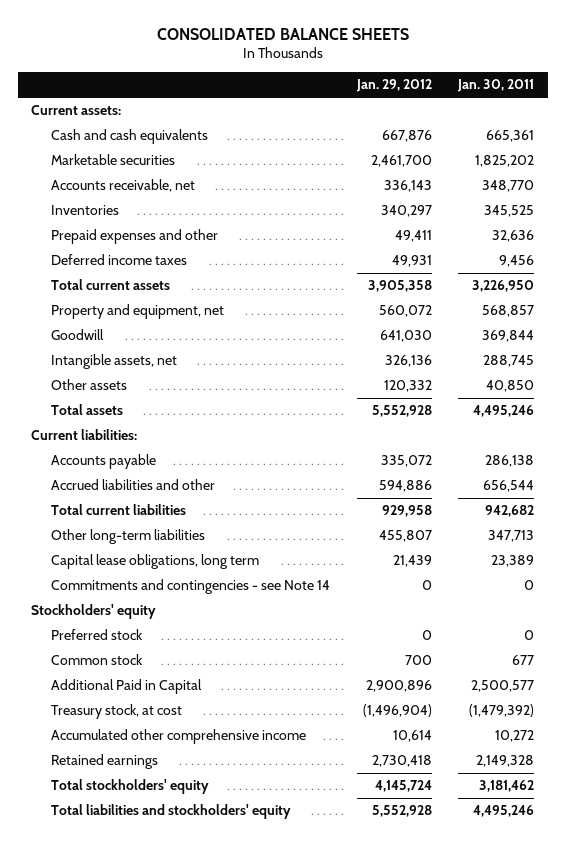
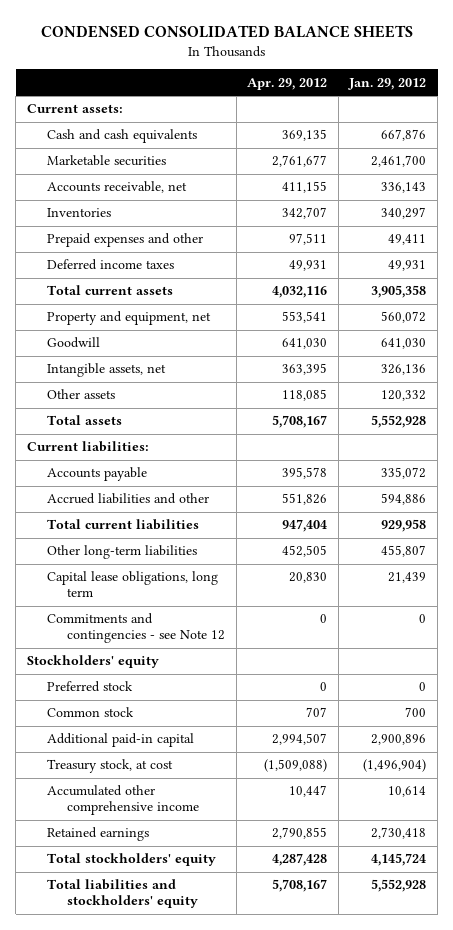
[156,27,409,40] CONSOLIDATED BALANCE SHEETS -> [40,24,413,38] CONDENSED CONSOLIDATED BALANCE SHEETS
[457,79,535,93] Jan. 30, 2011 -> none
none -> [247,77,328,90] Apr. 29, 2012
[51,579,331,595] Commitments and contingencies - see Note 14 -> [46,613,226,644] Commitments and contingencies - see Note 12
[51,679,203,695] Additional Paid in Capital -> [46,733,194,748] Additional paid-in capital

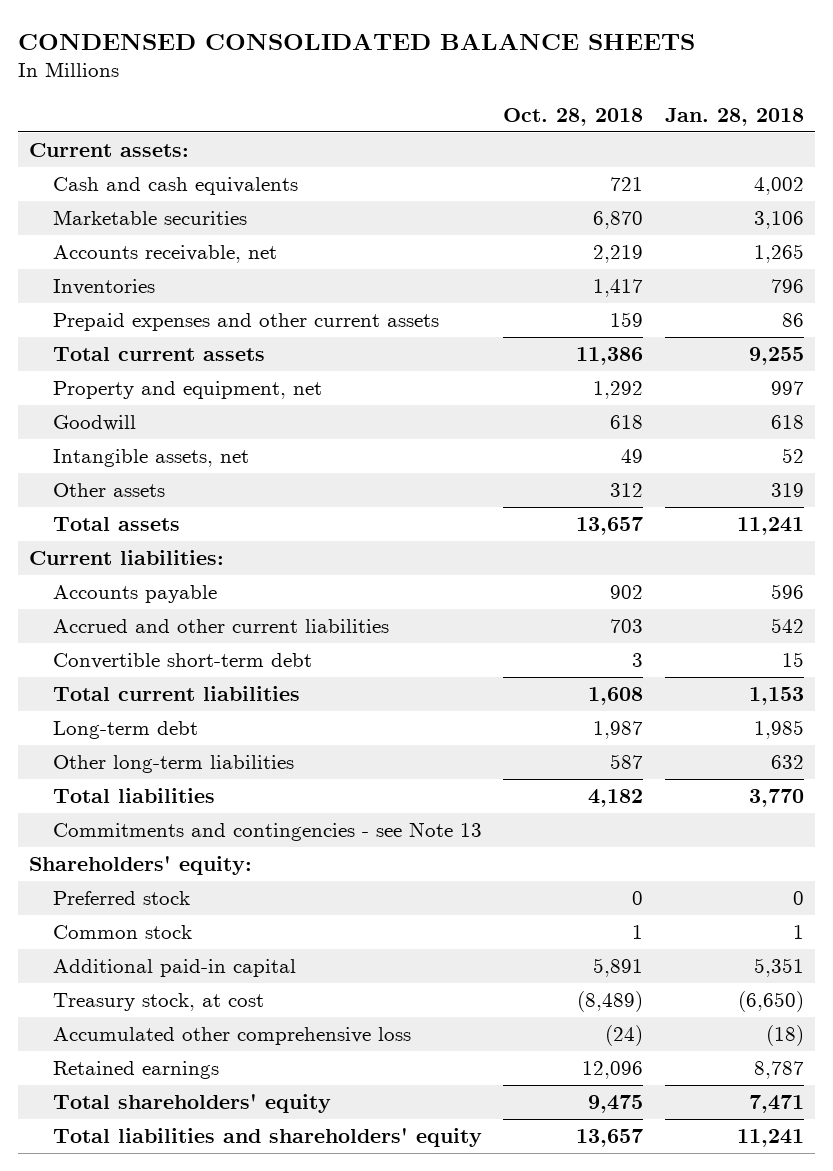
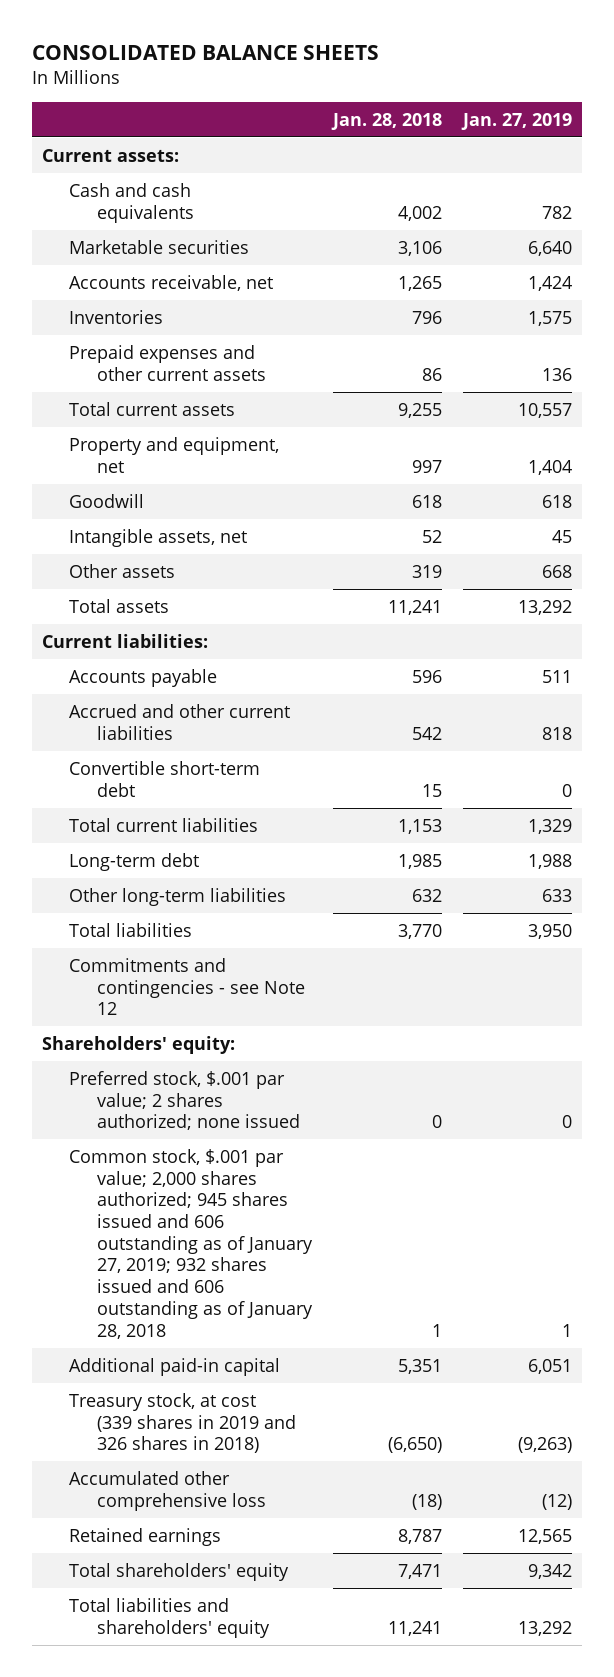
[17,32,695,50] CONDENSED CONSOLIDATED BALANCE SHEETS -> [31,44,379,60] CONSOLIDATED BALANCE SHEETS
[503,107,644,126] Oct. 28, 2018 -> none
none -> [460,112,572,130] Jan. 27, 2019
[52,822,482,842] Commitments and contingencies - see Note 13 -> [69,957,305,1016] Commitments and contingencies - see Note 12
[52,891,190,906] Preferred stock -> [69,1070,300,1131] Preferred stock, $.001 par value; 2 shares authorized; none issued
[52,925,192,940] Common stock -> [69,1148,313,1339] Common stock, $.001 par value; 2,000 shares authorized; 945 shares issued and 606 outstanding as of January 27, 2019; 932 shares issued and 606 outstanding as of January 28, 2018
[52,993,264,1012] Treasury stock, at cost -> [69,1392,296,1454] Treasury stock, at cost (339 shares in 2019 and 326 shares in 2018)

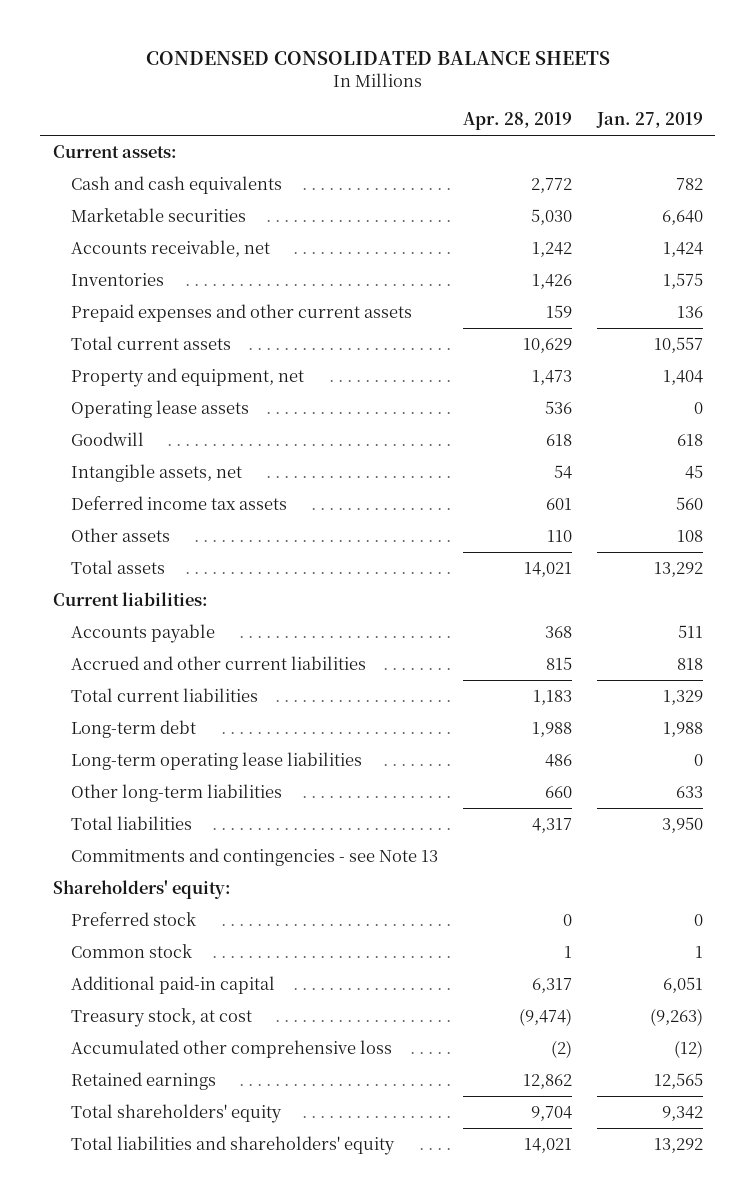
[31,44,379,60] CONSOLIDATED BALANCE SHEETS -> [145,51,610,66] CONDENSED CONSOLIDATED BALANCE SHEETS
[330,112,442,130] Jan. 28, 2018 -> none
none -> [462,112,572,131] Apr. 28, 2019
none -> [71,399,250,418] Operating lease assets
none -> [71,495,288,510] Deferred income tax assets
[541,564,572,578] 668 -> [676,529,703,542] 108
[69,760,261,797] Convertible short-term debt -> none
none -> [71,751,363,770] Long-term operating lease liabilities
[69,957,305,1016] Commitments and contingencies - see Note 12 -> [71,847,439,866] Commitments and contingencies - see Note 13
[69,1070,300,1131] Preferred stock, $.001 par value; 2 shares authorized; none issued -> [71,911,197,926] Preferred stock
[69,1148,313,1339] Common stock, $.001 par value; 2,000 shares authorized; 945 shares issued and 606 outstanding as of January 27, 2019; 932 shares issued and 606 outstanding as of January 28, 2018 -> [71,943,193,958] Common stock
[69,1392,296,1454] Treasury stock, at cost (339 shares in 2019 and 326 shares in 2018) -> [71,1007,253,1027] Treasury stock, at cost

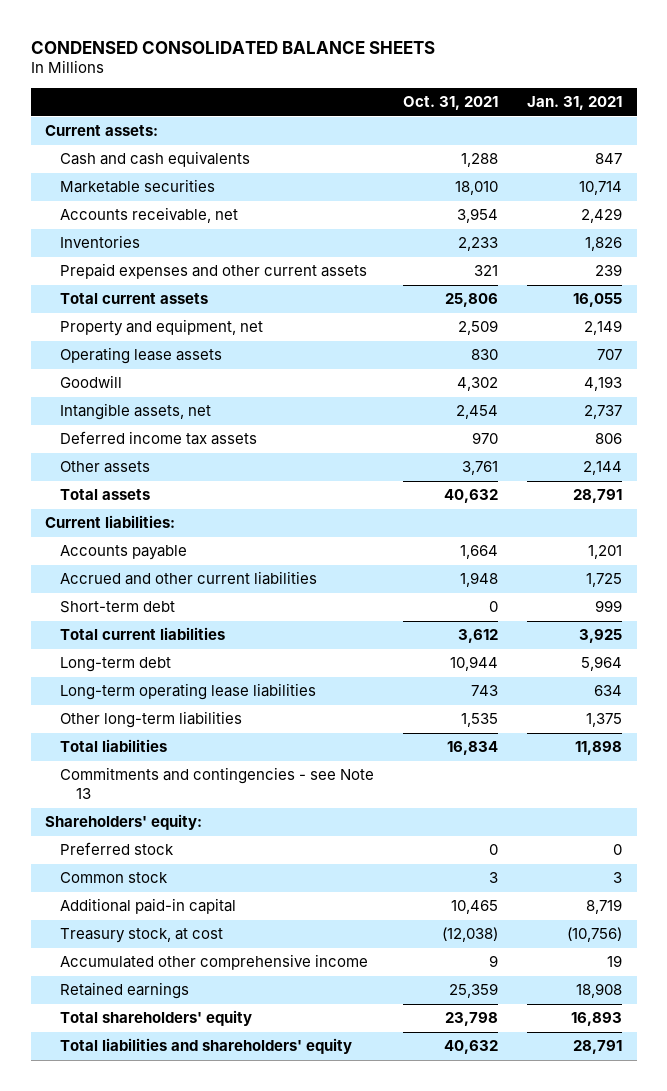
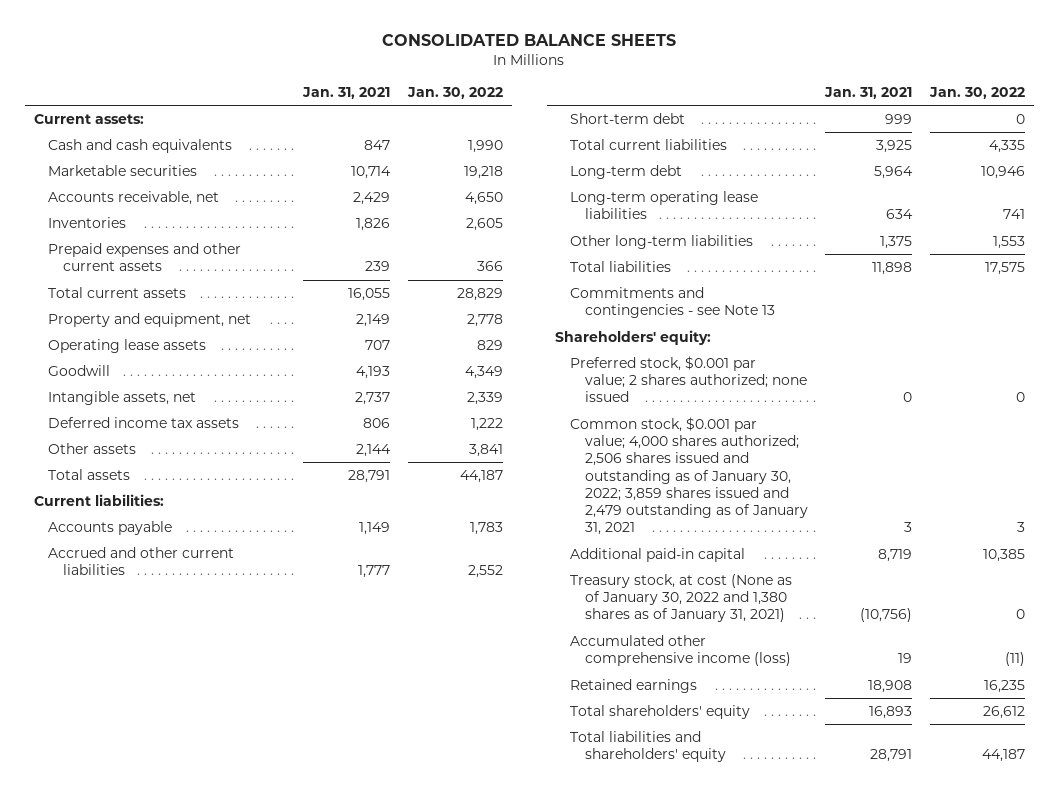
[30,40,435,54] CONDENSED CONSOLIDATED BALANCE SHEETS -> [382,34,677,47] CONSOLIDATED BALANCE SHEETS
[403,96,499,111] Oct. 31, 2021 -> none
none -> [406,87,503,100] Jan. 30, 2022
[588,545,623,560] 1,201 -> [359,522,391,536] 1,149
[586,573,623,588] 1,725 -> [358,565,391,579] 1,777
[60,842,175,856] Preferred stock -> [569,356,807,403] Preferred stock, $0.001 par value; 2 shares authorized; none issued
[60,872,169,884] Common stock -> [569,417,808,536] Common stock, $0.001 par value; 4,000 shares authorized; 2,506 shares issued and outstanding as of January 30, 2022; 3,859 shares issued and 2,479 outstanding as of January 31, 2021
[60,928,224,944] Treasury stock, at cost -> [569,574,792,623] Treasury stock, at cost (None as of January 30, 2022 and 1,380 shares as of January 31, 2021)
[60,954,369,971] Accumulated other comprehensive income -> [569,635,791,667] Accumulated other comprehensive income (loss)

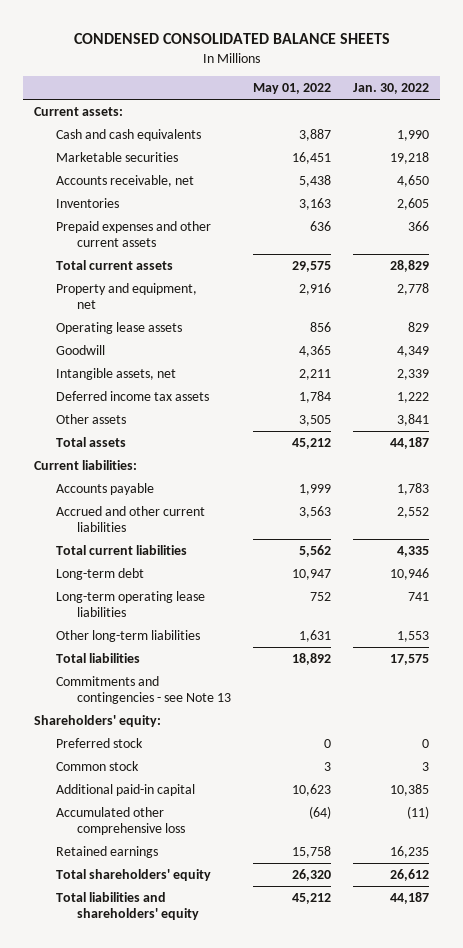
[382,34,677,47] CONSOLIDATED BALANCE SHEETS -> [73,33,390,45] CONDENSED CONSOLIDATED BALANCE SHEETS
[302,87,391,100] Jan. 31, 2021 -> none
none -> [253,83,332,95] May 01, 2022
[569,113,685,125] Short-term debt -> none
[569,356,807,403] Preferred stock, $0.001 par value; 2 shares authorized; none issued -> [55,738,143,749] Preferred stock
[569,417,808,536] Common stock, $0.001 par value; 4,000 shares authorized; 2,506 shares issued and outstanding as of January 30, 2022; 3,859 shares issued and 2,479 outstanding as of January 31, 2021 -> [55,761,139,772] Common stock
[569,574,792,623] Treasury stock, at cost (None as of January 30, 2022 and 1,380 shares as of January 31, 2021) -> none
[569,635,791,667] Accumulated other comprehensive income (loss) -> [55,807,186,835] Accumulated other comprehensive loss

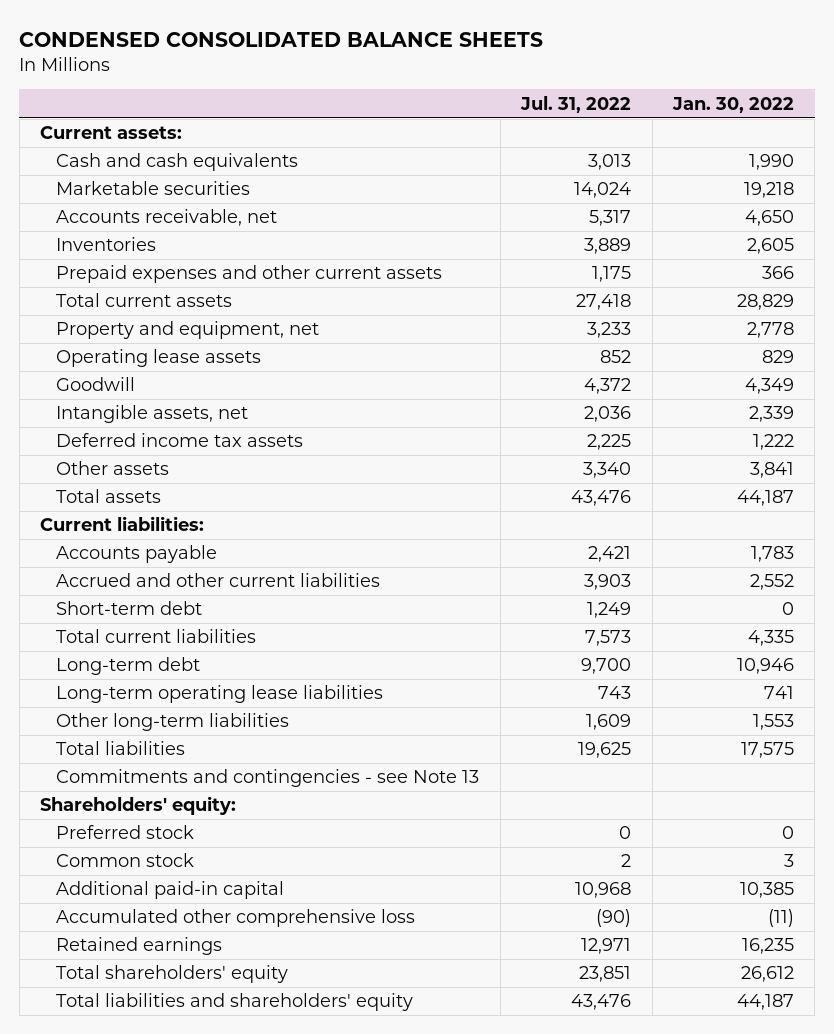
[253,83,332,95] May 01, 2022 -> none
none -> [520,95,632,113] Jul. 31, 2022
none -> [56,601,203,616] Short-term debt

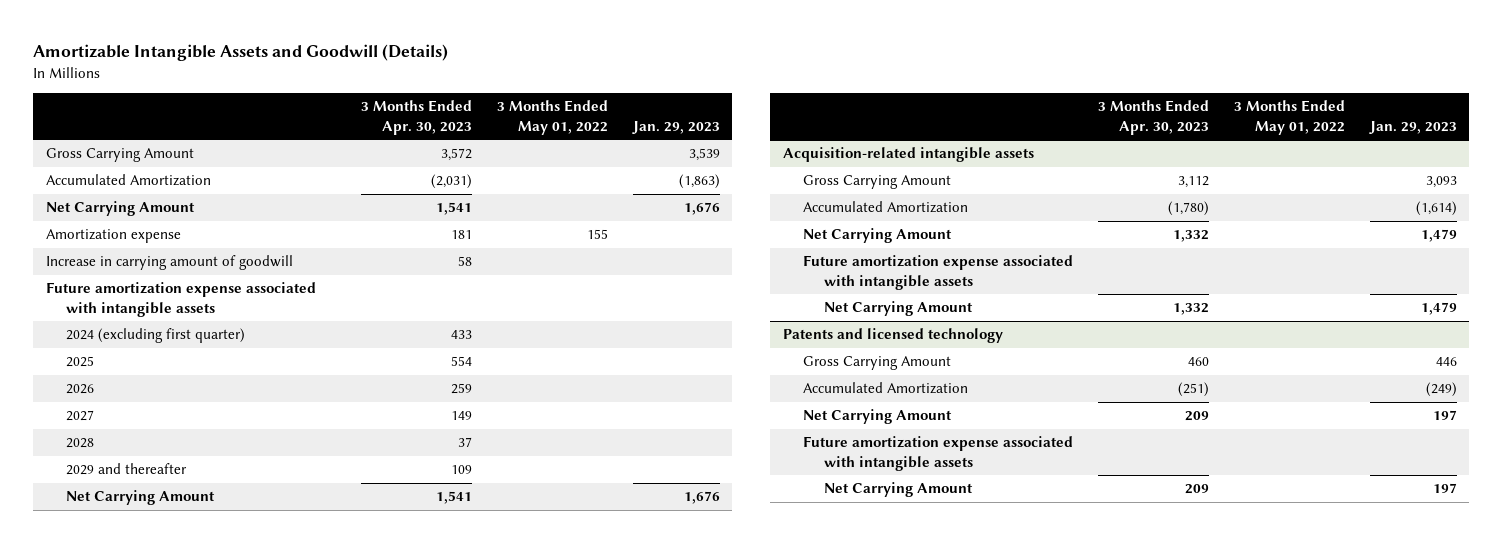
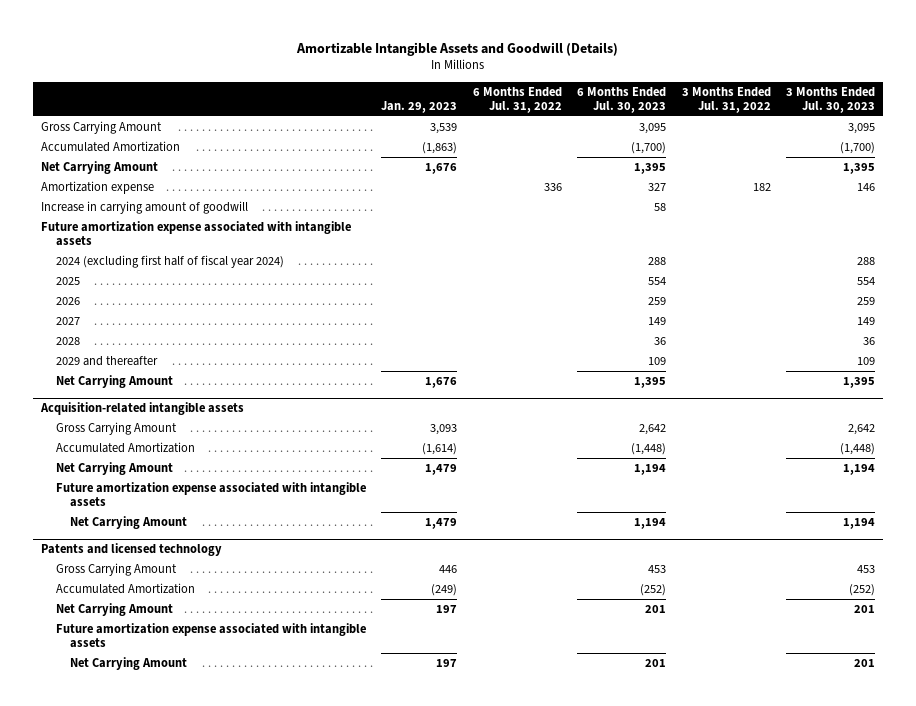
[361,100,473,135] 3 Months Ended Apr. 30, 2023 -> none
[497,100,609,135] 3 Months Ended May 01, 2022 -> none
none -> [472,86,562,114] 6 Months Ended Jul. 31, 2022
none -> [577,86,667,114] 6 Months Ended Jul. 30, 2023
none -> [681,86,771,114] 3 Months Ended Jul. 31, 2022
none -> [786,86,876,114] 3 Months Ended Jul. 30, 2023
[66,328,246,344] 2024 (excluding first quarter) -> [55,254,284,268] 2024 (excluding first half of fiscal year 2024)

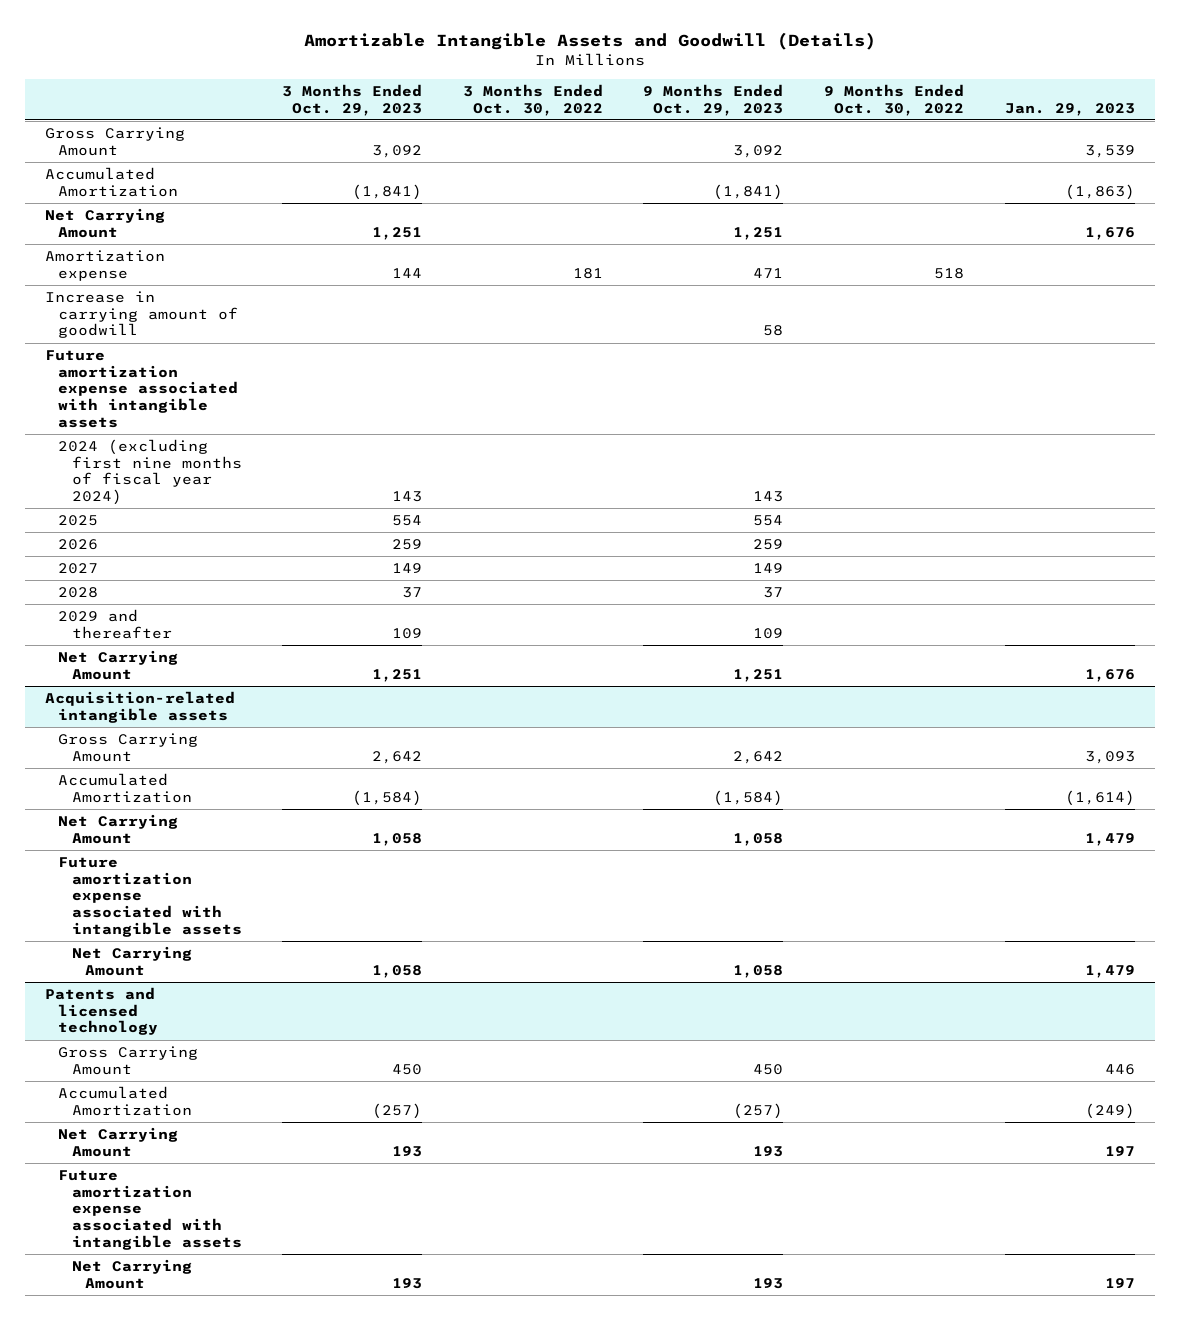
[472,86,562,114] 6 Months Ended Jul. 31, 2022 -> none
[577,86,667,114] 6 Months Ended Jul. 30, 2023 -> none
[681,86,771,114] 3 Months Ended Jul. 31, 2022 -> none
[786,86,876,114] 3 Months Ended Jul. 30, 2023 -> none
none -> [282,83,423,116] 3 Months Ended Oct. 29, 2023
none -> [462,83,603,116] 3 Months Ended Oct. 30, 2022
none -> [643,83,784,116] 9 Months Ended Oct. 29, 2023
none -> [823,83,964,116] 9 Months Ended Oct. 30, 2022
[55,254,284,268] 2024 (excluding first half of fiscal year 2024) -> [58,438,242,506] 2024 (excluding first nine months of fiscal year 2024)

